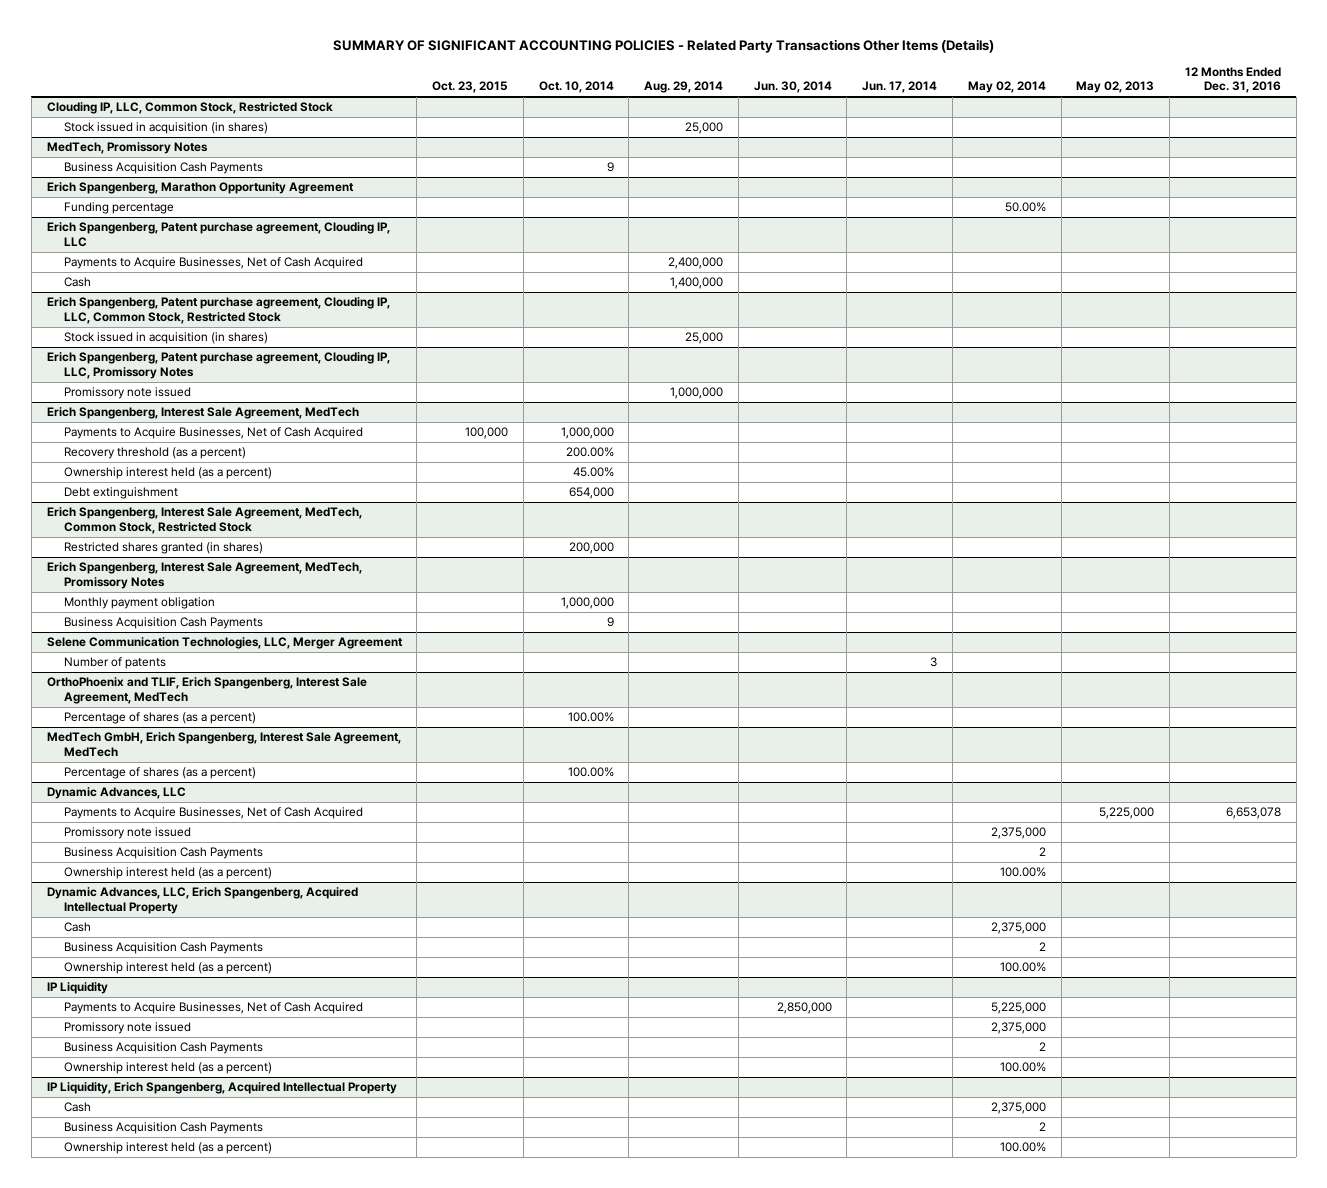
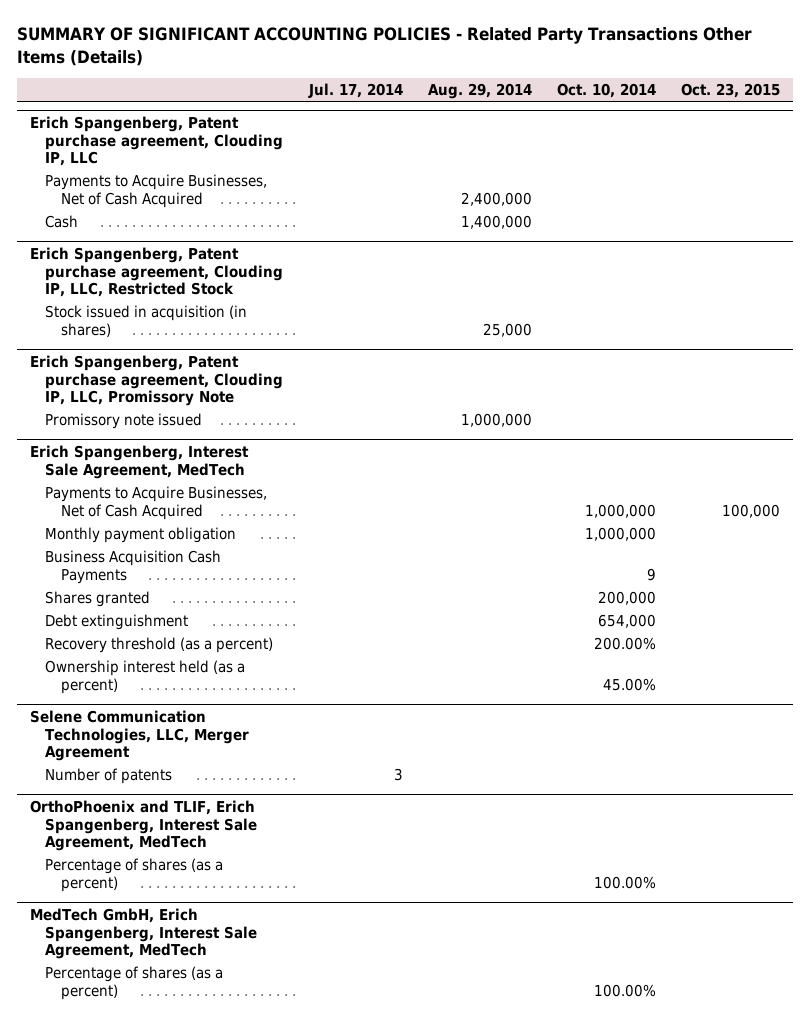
[753,81,832,94] Jun. 30, 2014 -> none
[862,81,938,94] Jun. 17, 2014 -> none
[967,81,1046,94] May 02, 2014 -> none
[1076,81,1155,94] May 02, 2013 -> none
[1184,67,1281,94] 12 Months Ended Dec. 31, 2016 -> none
none -> [307,83,403,99] Jul. 17, 2014
[46,102,333,115] Clouding IP, LLC, Common Stock, Restricted Stock -> none
[64,122,269,135] Stock issued in acquisition (in shares) -> none
[46,142,208,155] MedTech, Promissory Notes -> none
[64,162,264,175] Business Acquisition Cash Payments -> none
[46,182,354,195] Erich Spangenberg, Marathon Opportunity Agreement -> none
[64,202,175,215] Funding percentage -> none
[46,297,390,324] Erich Spangenberg, Patent purchase agreement, Clouding IP, LLC, Common Stock, Restricted Stock -> [29,246,284,298] Erich Spangenberg, Patent purchase agreement, Clouding IP, LLC, Restricted Stock
[46,352,390,379] Erich Spangenberg, Patent purchase agreement, Clouding IP, LLC, Promissory Notes -> [29,354,284,407] Erich Spangenberg, Patent purchase agreement, Clouding IP, LLC, Promissory Note
none -> [45,526,237,543] Monthly payment obligation
none -> [45,549,222,584] Business Acquisition Cash Payments
none -> [45,590,151,607] Shares granted
[64,487,179,500] Debt extinguishment -> [45,613,189,630] Debt extinguishment
[46,507,362,534] Erich Spangenberg, Interest Sale Agreement, MedTech, Common Stock, Restricted Stock -> none
[64,542,264,555] Restricted shares granted (in shares) -> none
[46,562,362,589] Erich Spangenberg, Interest Sale Agreement, MedTech, Promissory Notes -> none
[64,597,216,610] Monthly payment obligation -> none
[64,617,264,630] Business Acquisition Cash Payments -> none
[46,787,186,800] Dynamic Advances, LLC -> none
[64,807,364,820] Payments to Acquire Businesses, Net of Cash Acquired -> none
[64,827,192,840] Promissory note issued -> none
[64,847,264,860] Business Acquisition Cash Payments -> none
[64,867,273,880] Ownership interest held (as a percent) -> none
[46,887,358,914] Dynamic Advances, LLC, Erich Spangenberg, Acquired Intellectual Property -> none
[64,922,92,933] Cash -> none
[64,942,264,955] Business Acquisition Cash Payments -> none
[64,962,273,975] Ownership interest held (as a percent) -> none
[46,982,108,995] IP Liquidity -> none
[64,1002,364,1015] Payments to Acquire Businesses, Net of Cash Acquired -> none
[64,1022,192,1035] Promissory note issued -> none
[64,1042,264,1055] Business Acquisition Cash Payments -> none
[64,1062,273,1075] Ownership interest held (as a percent) -> none
[46,1082,397,1095] IP Liquidity, Erich Spangenberg, Acquired Intellectual Property -> none
[64,1102,92,1113] Cash -> none
[64,1122,264,1135] Business Acquisition Cash Payments -> none
[64,1142,273,1155] Ownership interest held (as a percent) -> none

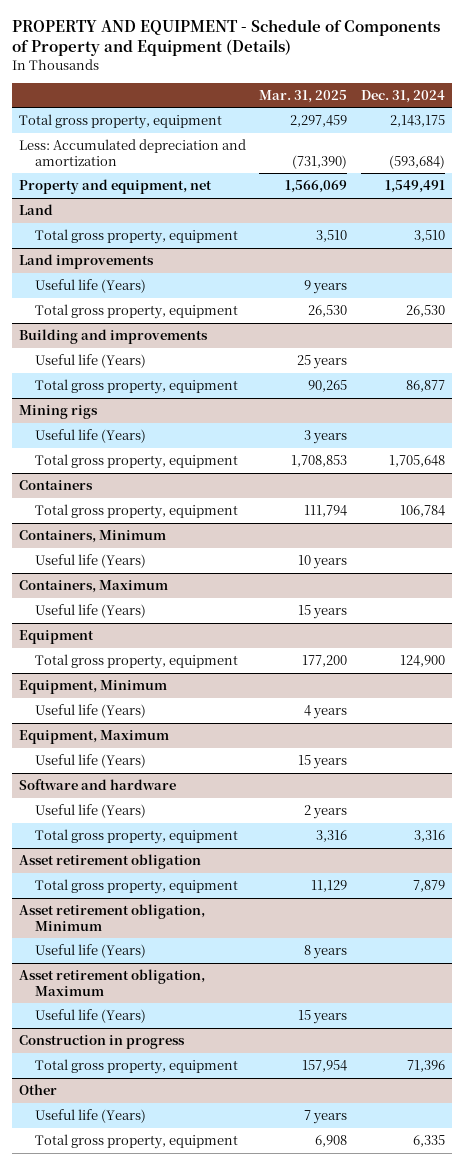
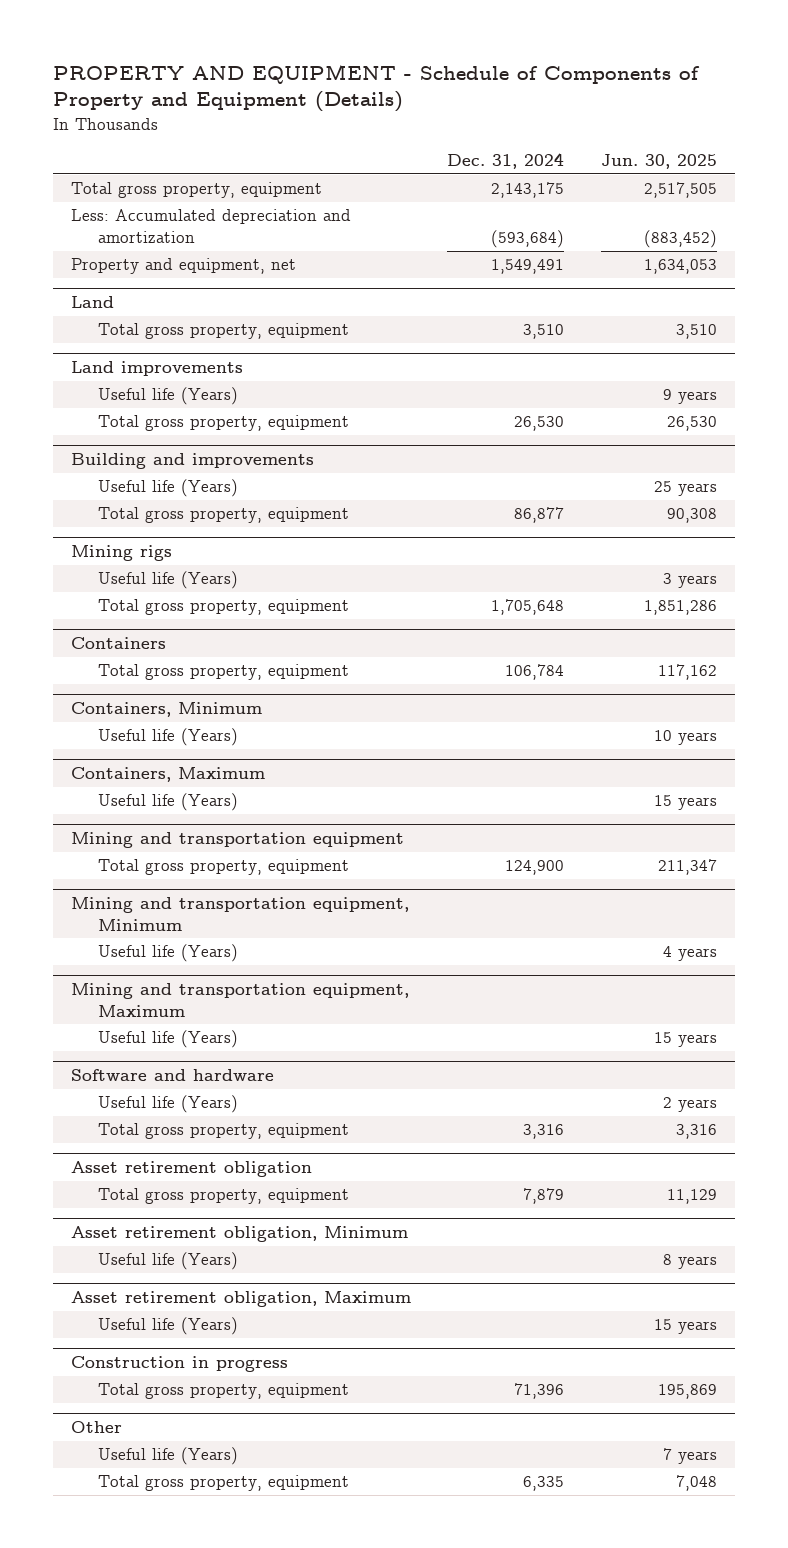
[259,89,348,103] Mar. 31, 2025 -> none
none -> [600,154,717,170] Jun. 30, 2025
[18,630,94,645] Equipment -> [71,832,405,849] Mining and transportation equipment
[18,680,167,695] Equipment, Minimum -> [71,897,410,931] Mining and transportation equipment, Minimum
[18,730,169,745] Equipment, Maximum -> [71,983,410,1017] Mining and transportation equipment, Maximum

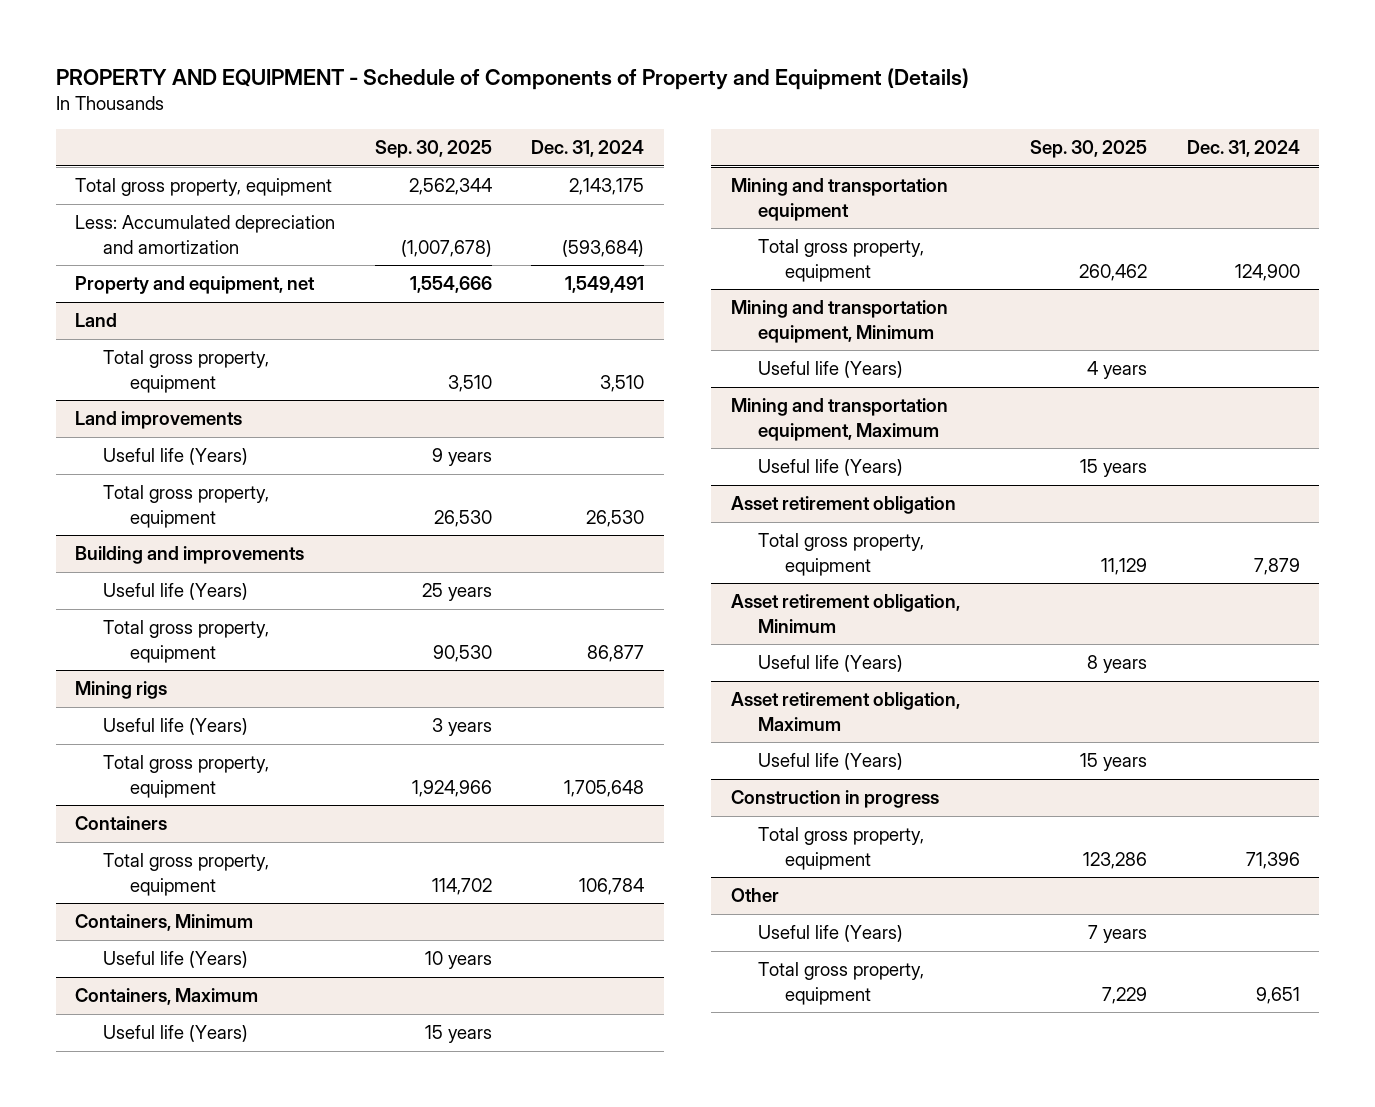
[600,154,717,170] Jun. 30, 2025 -> none
none -> [374,140,492,159] Sep. 30, 2025
[71,1069,275,1082] Software and hardware -> none
[98,1095,239,1114] Useful life (Years) -> none
[98,1123,350,1140] Total gross property, equipment -> none
[523,1476,565,1492] 6,335 -> [1255,986,1300,1004] 9,651

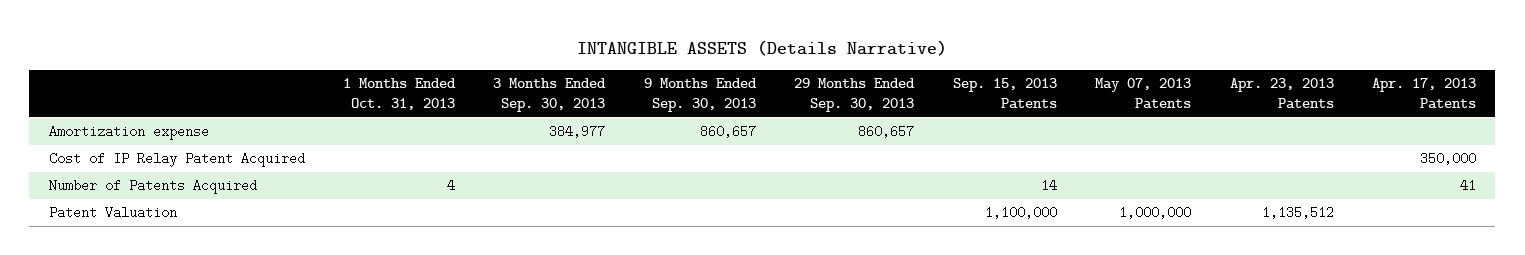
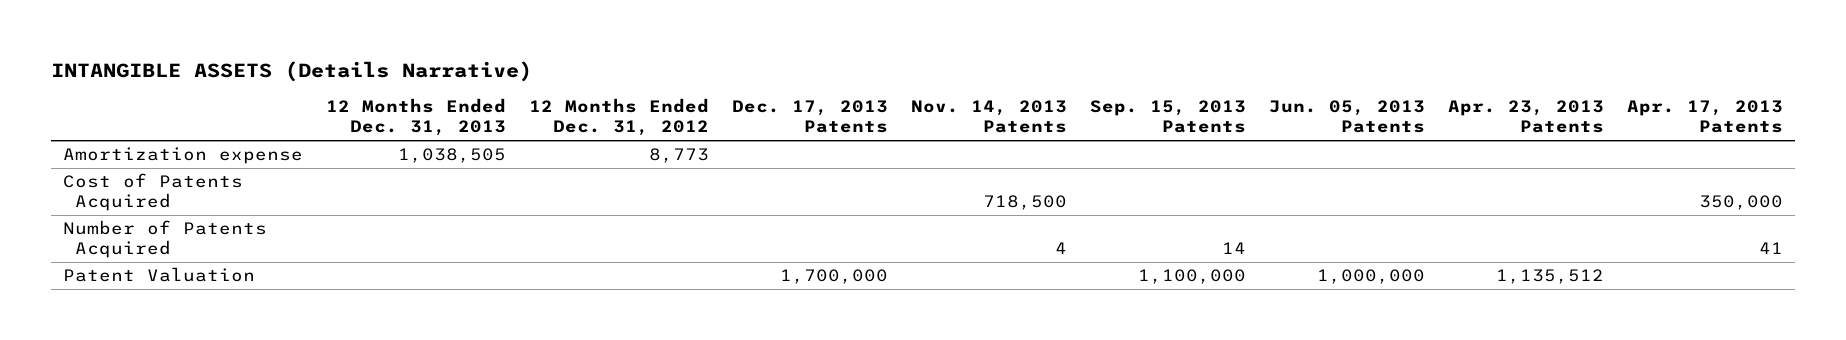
[343,78,457,111] 1 Months Ended Oct. 31, 2013 -> none
[493,78,607,113] 3 Months Ended Sep. 30, 2013 -> none
[643,78,757,113] 9 Months Ended Sep. 30, 2013 -> none
[794,78,916,113] 29 Months Ended Sep. 30, 2013 -> none
[1095,78,1192,110] May 07, 2013 Patents -> none
none -> [325,98,506,137] 12 Months Ended Dec. 31, 2013
none -> [528,98,709,137] 12 Months Ended Dec. 31, 2012
none -> [731,100,888,134] Dec. 17, 2013 Patents
none -> [910,100,1067,134] Nov. 14, 2013 Patents
none -> [1269,100,1426,134] Jun. 05, 2013 Patents
[48,152,305,168] Cost of IP Relay Patent Acquired -> [62,173,243,212] Cost of Patents Acquired

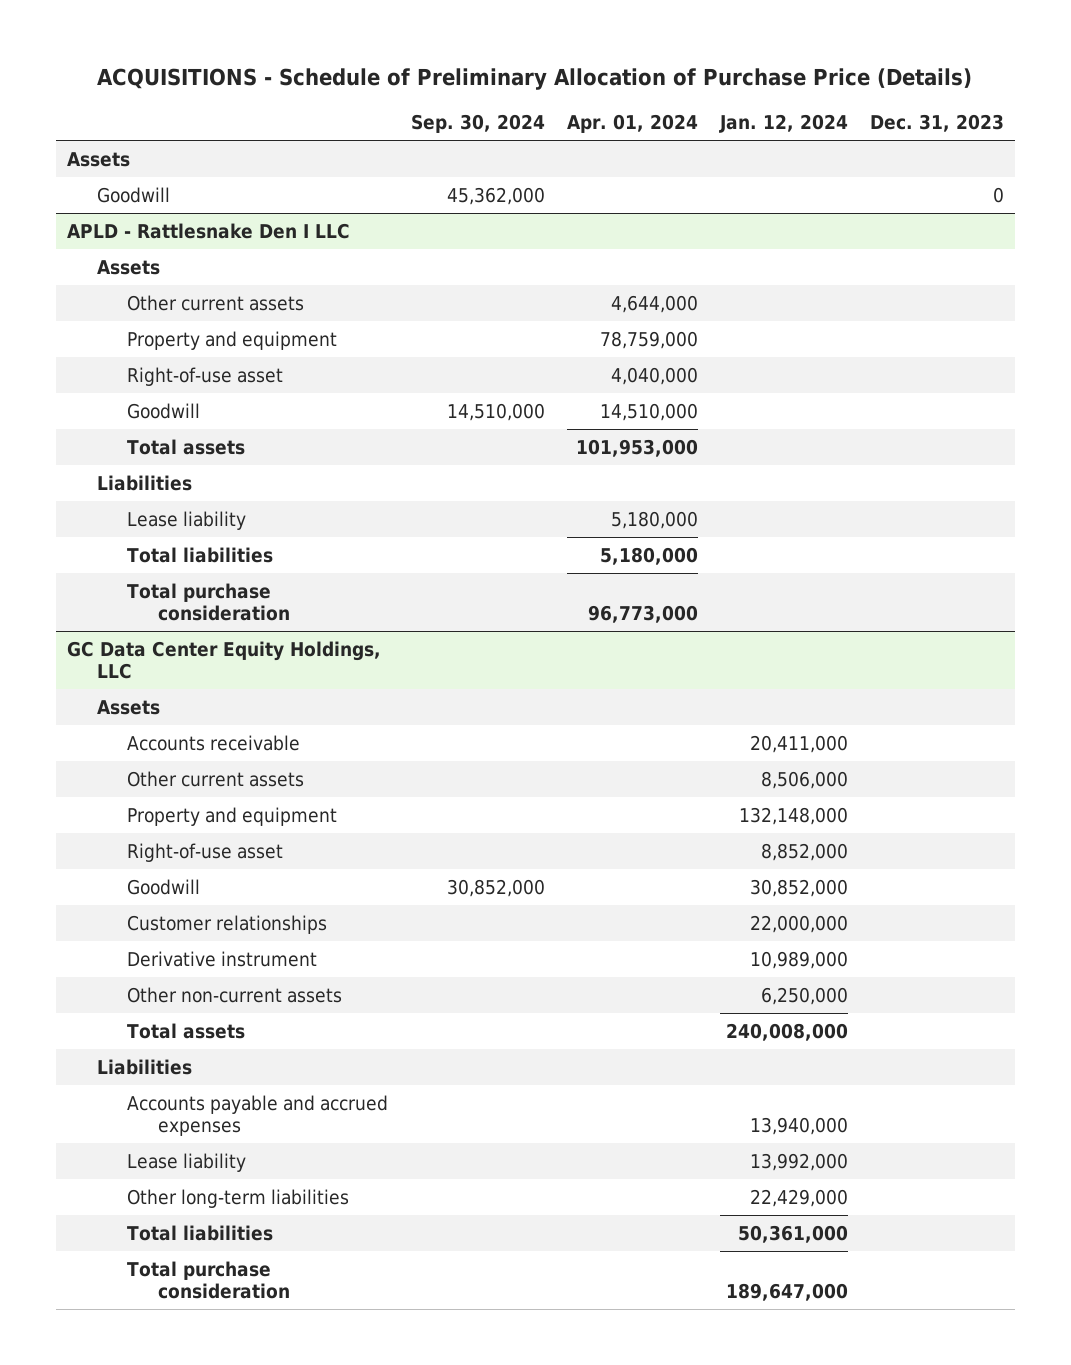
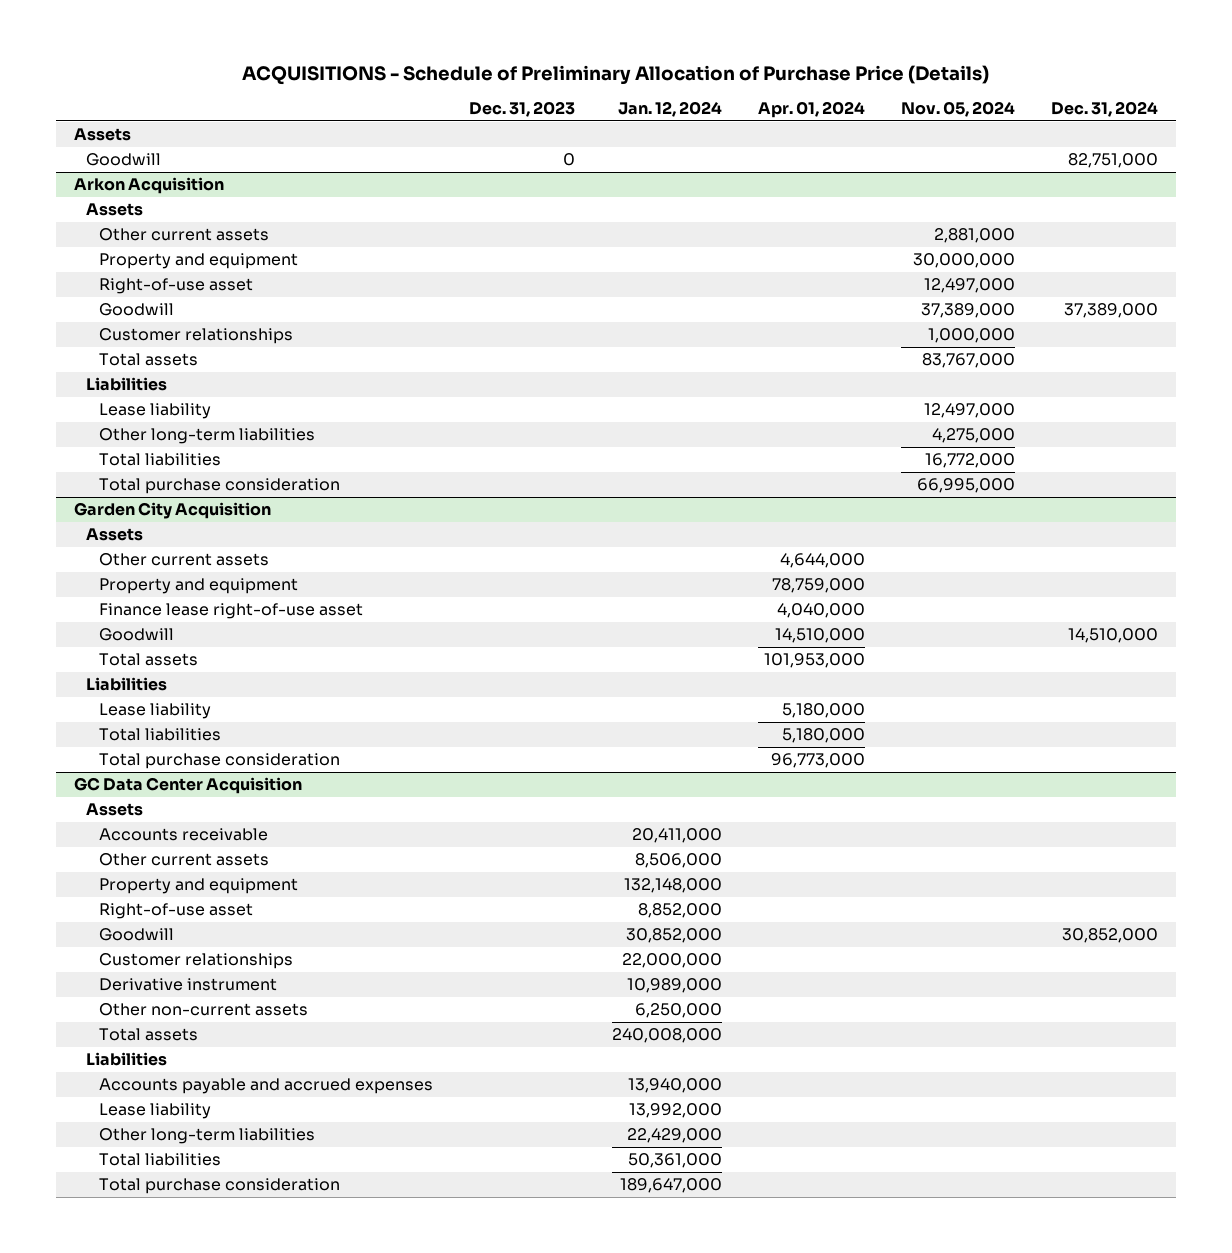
[410,114,545,134] Sep. 30, 2024 -> none
none -> [901,101,1016,118] Nov. 05, 2024
none -> [1051,101,1159,118] Dec. 31, 2024
none -> [73,177,224,195] Arkon Acquisition
none -> [86,203,144,217] Assets
none -> [99,228,270,242] Other current assets
none -> [99,253,299,270] Property and equipment
none -> [99,278,254,295] Right-of-use asset
none -> [99,303,175,317] Goodwill
none -> [99,328,294,345] Customer relationships
none -> [99,353,199,367] Total assets
none -> [86,377,168,392] Liabilities
none -> [99,403,212,420] Lease liability
none -> [99,428,316,445] Other long-term liabilities
none -> [99,453,222,467] Total liabilities
none -> [99,478,341,495] Total purchase consideration
[66,223,350,240] APLD - Rattlesnake Den I LLC -> [73,502,271,520] Garden City Acquisition
[127,367,284,387] Right-of-use asset -> [99,603,364,620] Finance lease right-of-use asset
[66,641,381,679] GC Data Center Equity Holdings, LLC -> [73,777,302,795] GC Data Center Acquisition

